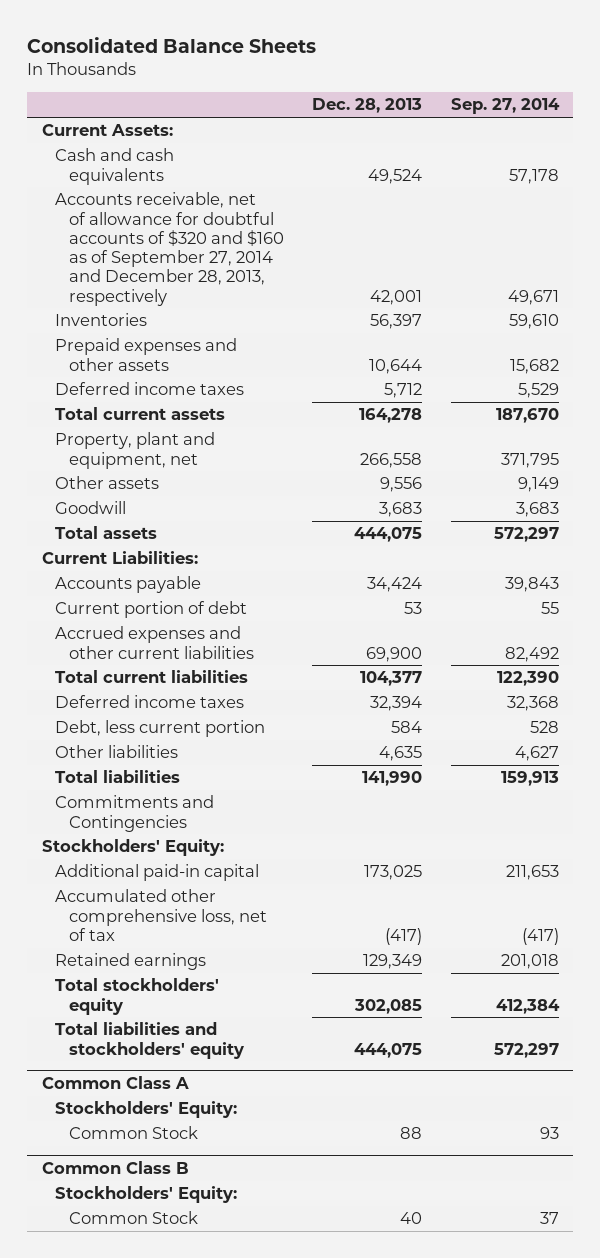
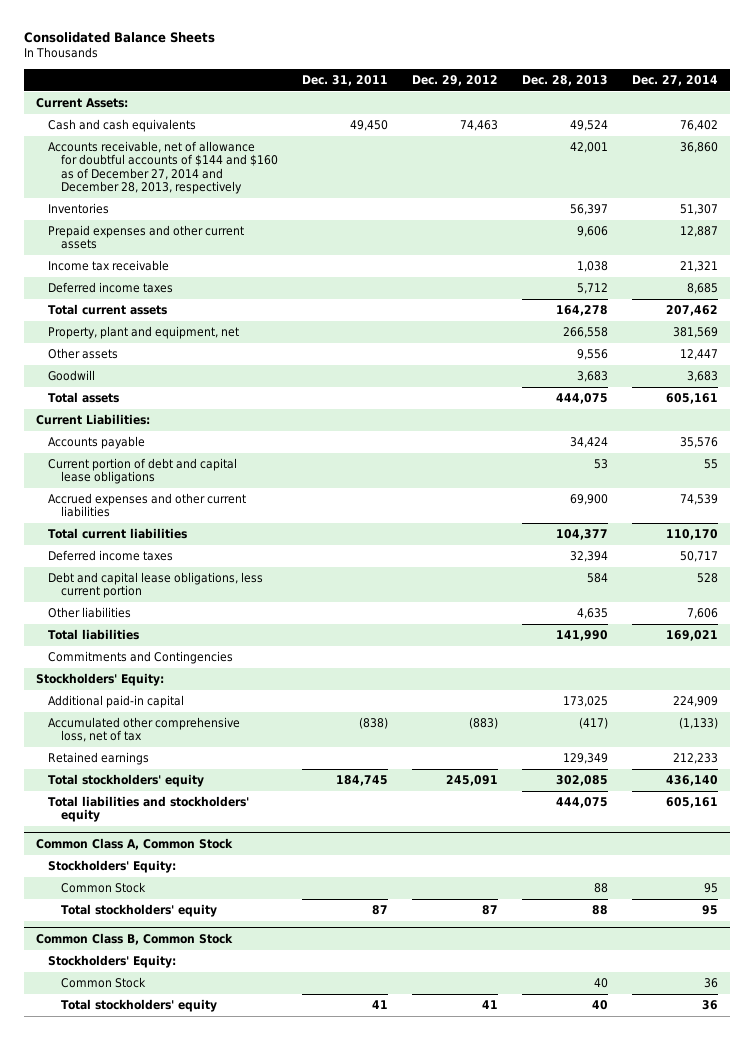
[450,98,560,115] Sep. 27, 2014 -> none
none -> [301,74,388,86] Dec. 31, 2011
none -> [411,74,498,86] Dec. 29, 2012
none -> [632,74,719,86] Dec. 27, 2014
[55,192,284,306] Accounts receivable, net of allowance for doubtful accounts of $320 and $160 as of September 27, 2014 and December 28, 2013, respectively -> [48,141,278,195] Accounts receivable, net of allowance for doubtful accounts of $144 and $160 as of December 27, 2014 and December 28, 2013, respectively
[55,338,238,371] Prepaid expenses and other assets -> [48,225,245,250] Prepaid expenses and other current assets
[369,358,423,374] 10,644 -> [577,226,609,238] 9,606
none -> [48,260,170,272] Income tax receivable
[55,601,248,619] Current portion of debt -> [48,458,238,485] Current portion of debt and capital lease obligations
[55,720,266,738] Debt, less current portion -> [48,572,264,599] Debt and capital lease obligations, less current portion
[41,1075,189,1089] Common Class A -> [35,837,233,850] Common Class A, Common Stock
none -> [60,904,217,918] Total stockholders' equity
[41,1160,189,1174] Common Class B -> [35,932,233,945] Common Class B, Common Stock
none -> [60,999,217,1013] Total stockholders' equity

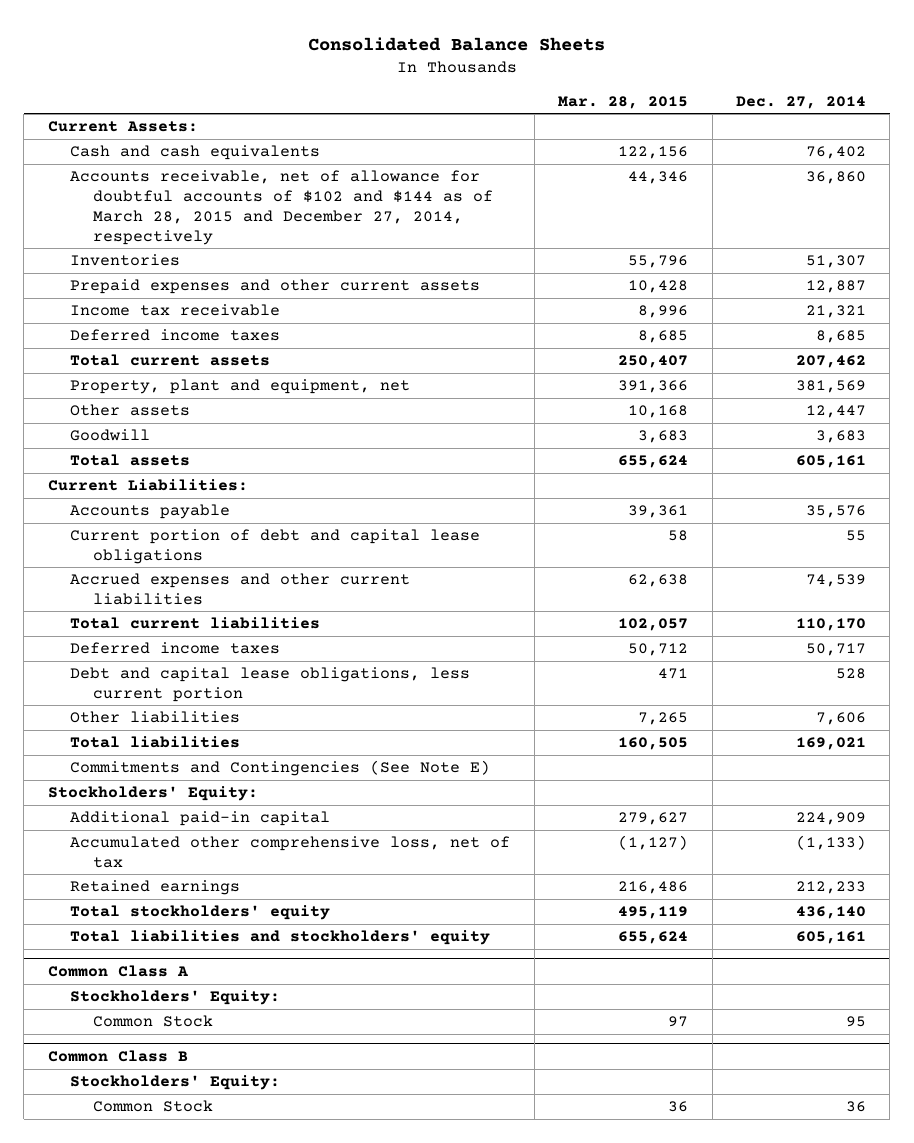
[301,74,388,86] Dec. 31, 2011 -> none
[411,74,498,86] Dec. 29, 2012 -> none
[522,74,609,86] Dec. 28, 2013 -> none
none -> [558,95,689,109] Mar. 28, 2015
[48,141,278,195] Accounts receivable, net of allowance for doubtful accounts of $144 and $160 as of December 27, 2014 and December 28, 2013, respectively -> [70,170,493,245] Accounts receivable, net of allowance for doubtful accounts of $102 and $144 as of March 28, 2015 and December 27, 2014, respectively
[48,651,234,665] Commitments and Contingencies -> [70,760,491,777] Commitments and Contingencies (See Note E)
[35,837,233,850] Common Class A, Common Stock -> [47,965,188,978] Common Class A
[60,904,217,918] Total stockholders' equity -> none
[35,932,233,945] Common Class B, Common Stock -> [47,1050,188,1063] Common Class B
[60,999,217,1013] Total stockholders' equity -> none

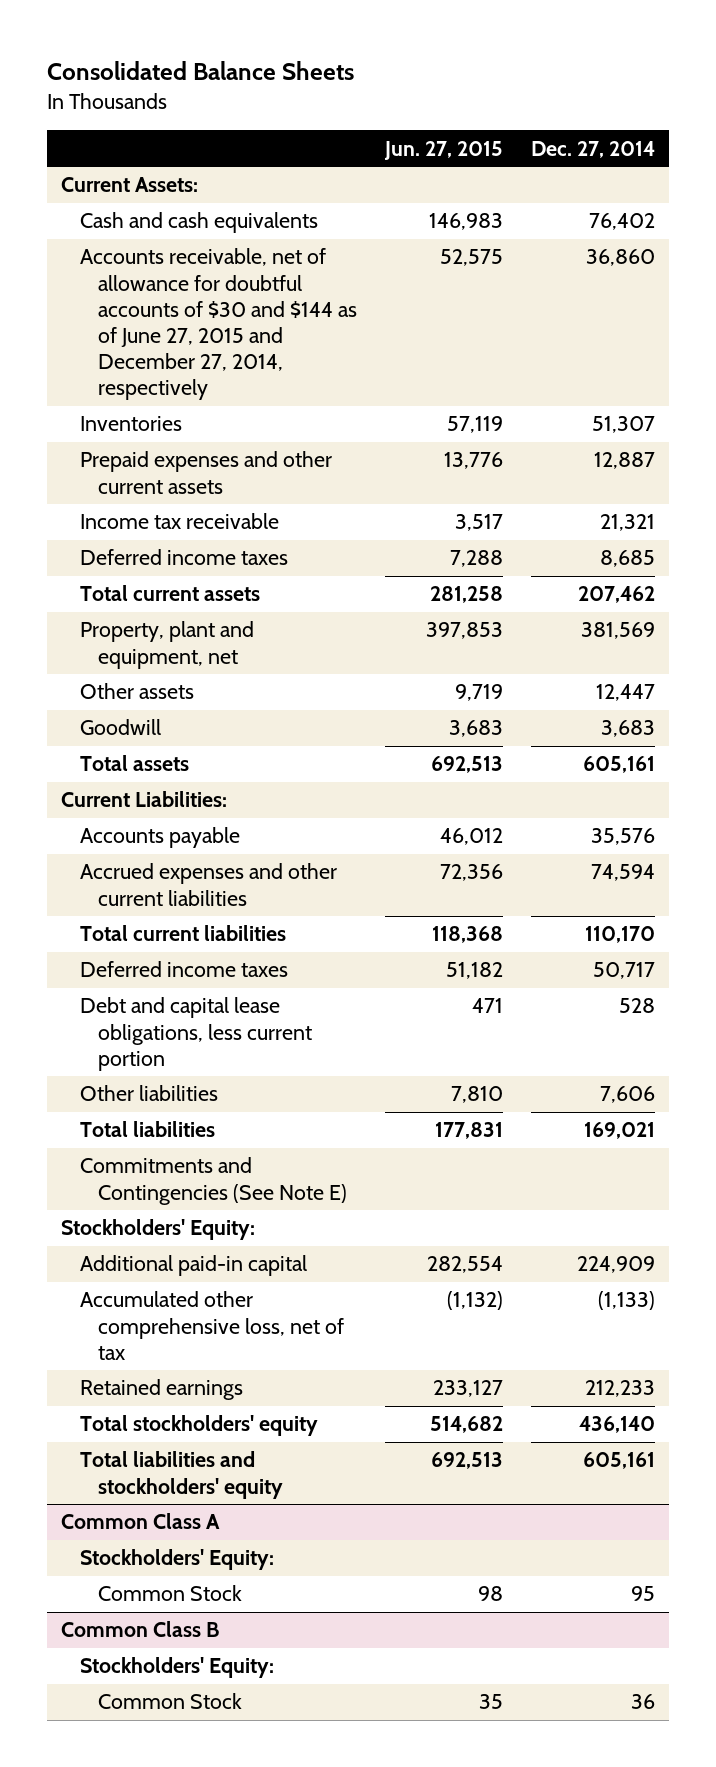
[558,95,689,109] Mar. 28, 2015 -> none
none -> [383,140,503,160] Jun. 27, 2015
[70,170,493,245] Accounts receivable, net of allowance for doubtful accounts of $102 and $144 as of March 28, 2015 and December 27, 2014, respectively -> [79,248,357,401] Accounts receivable, net of allowance for doubtful accounts of $30 and $144 as of June 27, 2015 and December 27, 2014, respectively
[70,529,481,564] Current portion of debt and capital lease obligations -> none
[805,574,866,588] 74,539 -> [590,864,655,882] 74,594

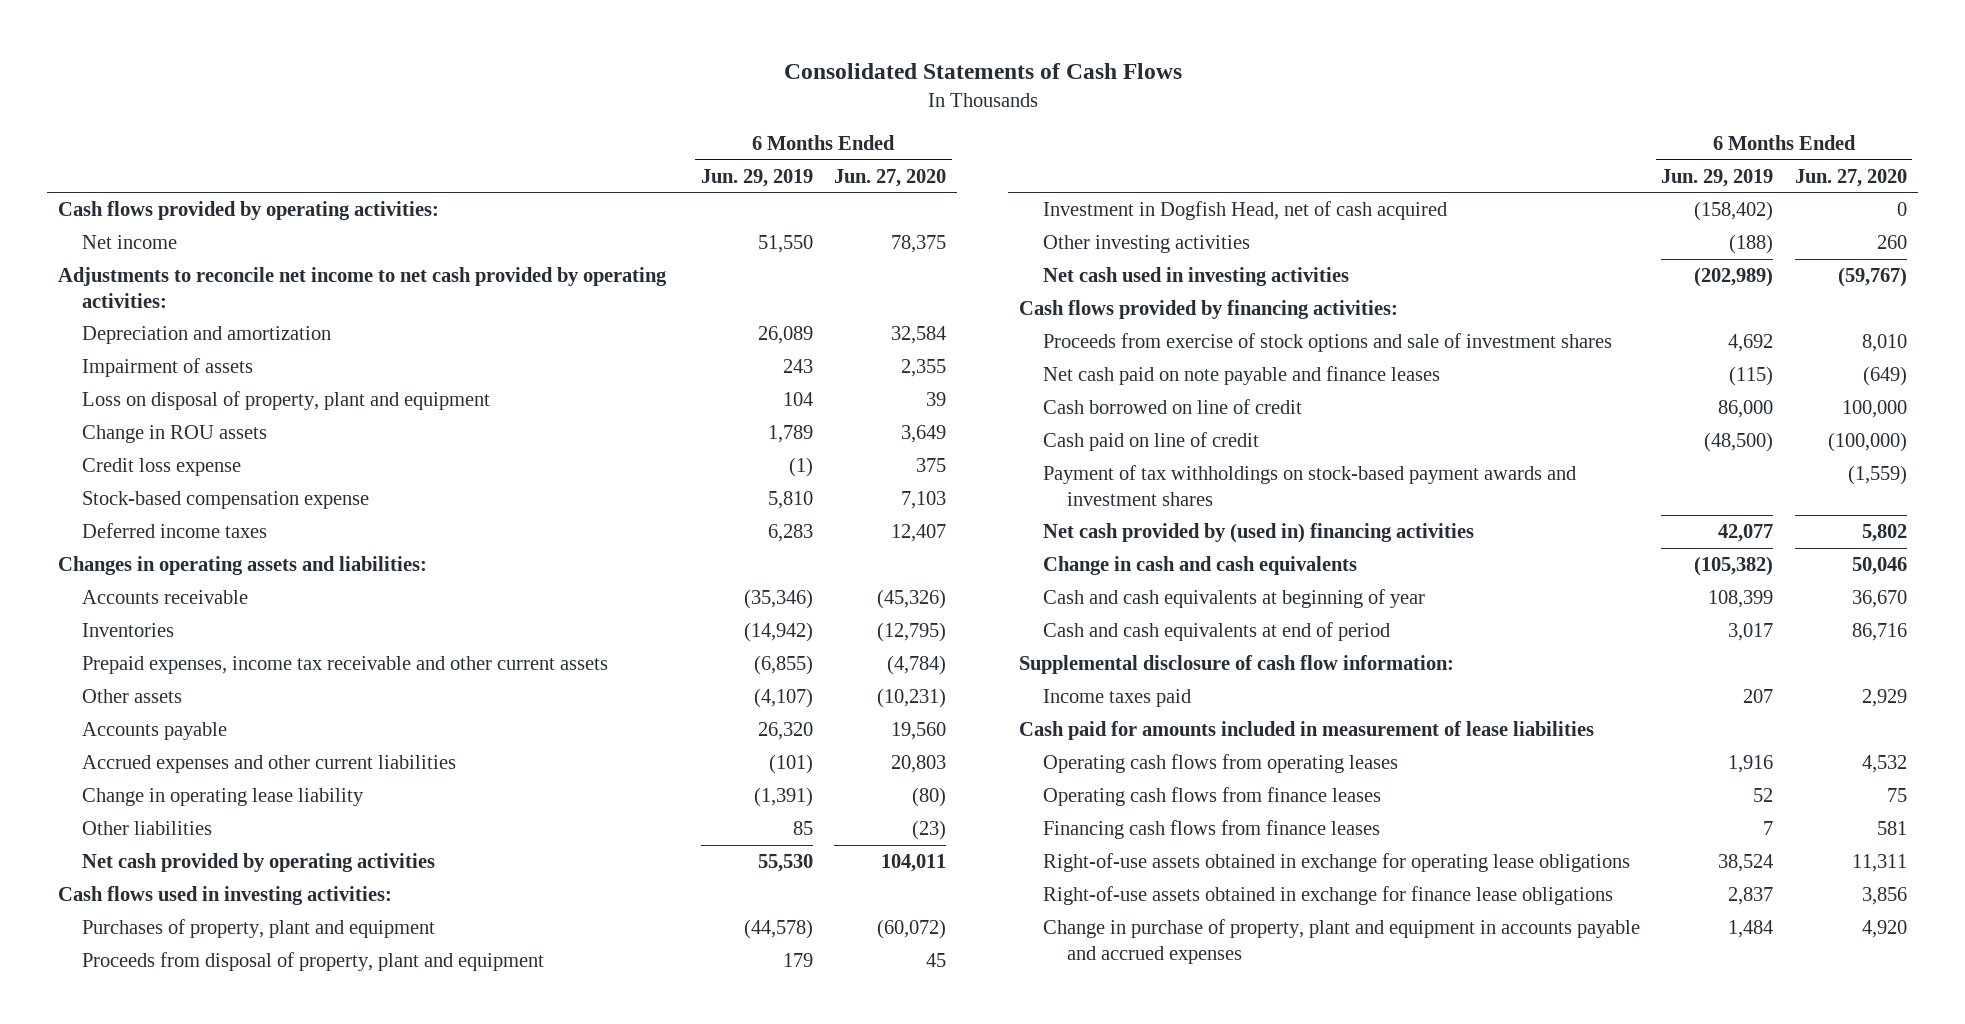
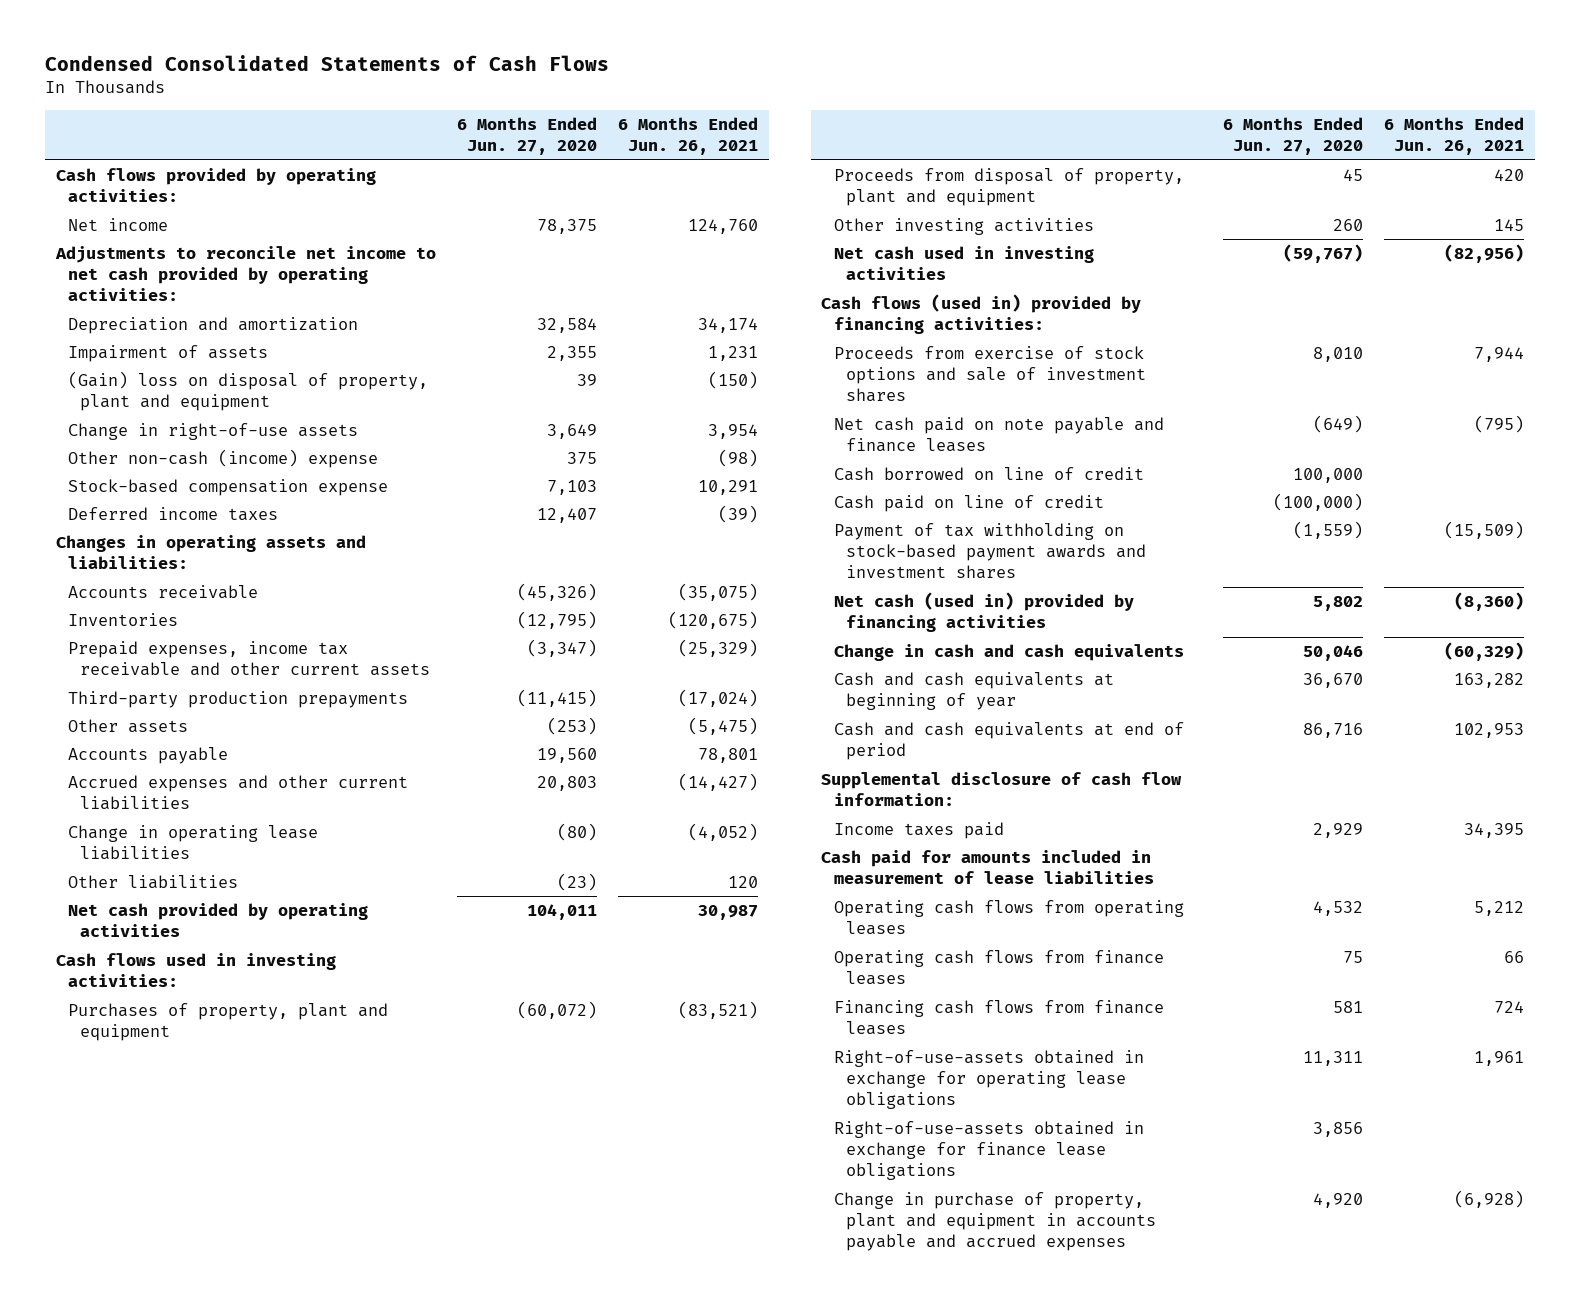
[783,63,1182,80] Consolidated Statements of Cash Flows -> [45,54,610,71] Condensed Consolidated Statements of Cash Flows
[700,168,813,187] Jun. 29, 2019 -> none
none -> [618,117,759,156] 6 Months Ended Jun. 26, 2021
[81,390,490,410] Loss on disposal of property, plant and equipment -> [68,370,429,412] (Gain) loss on disposal of property, plant and equipment
[81,424,267,443] Change in ROU assets -> [68,422,359,440] Change in right-of-use assets
[81,457,241,476] Credit loss expense -> [68,448,379,468] Other non-cash (income) expense
[887,654,947,675] (4,784) -> [527,638,598,657] (3,347)
none -> [68,690,409,708] Third-party production prepayments
[877,687,947,708] (10,231) -> [547,716,598,735] (253)
[81,787,364,806] Change in operating lease liability -> [68,824,319,861] Change in operating lease liabilities
[1042,200,1447,220] Investment in Dogfish Head, net of cash acquired -> none
[1018,299,1398,319] Cash flows provided by financing activities: -> [821,293,1142,335] Cash flows (used in) provided by financing activities:
[1042,464,1576,506] Payment of tax withholdings on stock-based payment awards and investment shares -> [833,522,1146,580] Payment of tax withholding on stock-based payment awards and investment shares
[1042,522,1474,543] Net cash provided by (used in) financing activities -> [833,591,1134,633] Net cash (used in) provided by financing activities
[1042,852,1630,872] Right-of-use assets obtained in exchange for operating lease obligations -> [833,1049,1144,1110] Right-of-use-assets obtained in exchange for operating lease obligations
[1042,885,1613,905] Right-of-use assets obtained in exchange for finance lease obligations -> [833,1120,1144,1181] Right-of-use-assets obtained in exchange for finance lease obligations

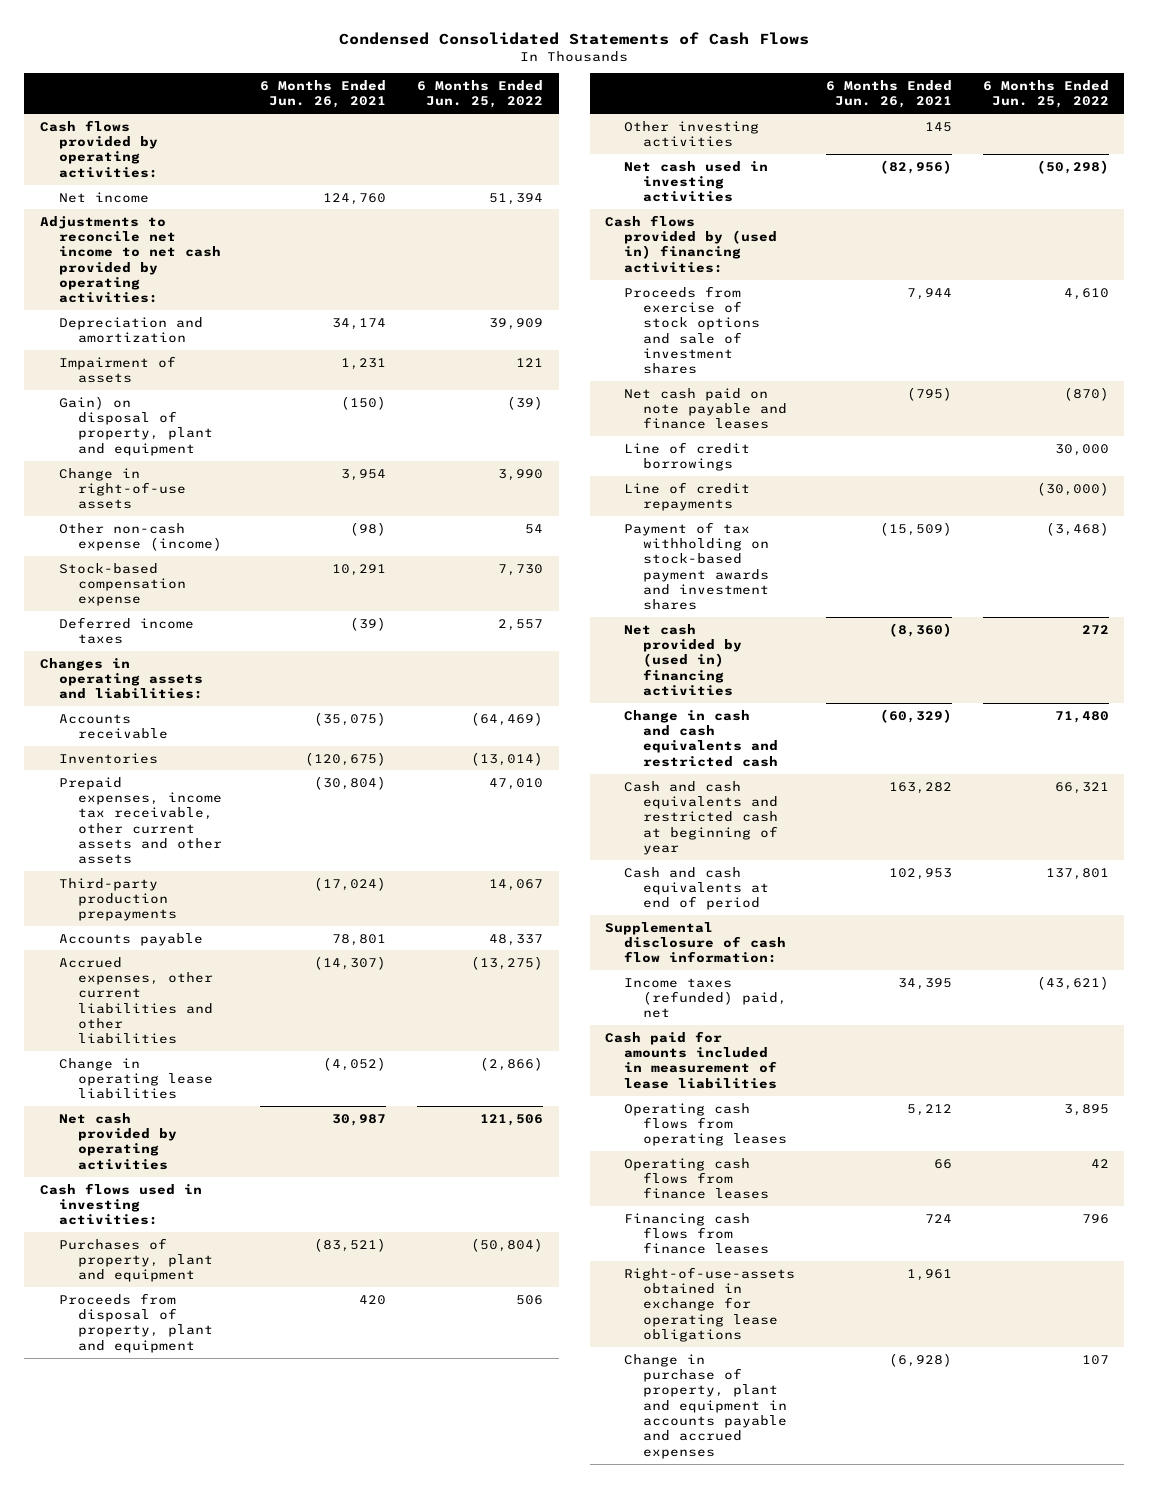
[457,117,598,156] 6 Months Ended Jun. 27, 2020 -> none
none -> [417,79,544,109] 6 Months Ended Jun. 25, 2022
[68,370,429,412] (Gain) loss on disposal of property, plant and equipment -> [58,395,213,456] Gain) on disposal of property, plant and equipment
[68,448,379,468] Other non-cash (income) expense -> [58,522,222,551] Other non-cash expense (income)
[68,640,431,677] Prepaid expenses, income tax receivable and other current assets -> [58,776,222,865] Prepaid expenses, income tax receivable, other current assets and other assets
[678,638,759,657] (25,329) -> [314,775,387,790] (30,804)
[68,718,189,733] Other assets -> none
[68,774,409,811] Accrued expenses and other current liabilities -> [58,956,213,1045] Accrued expenses, other current liabilities and other liabilities
[678,772,759,791] (14,427) -> [314,955,387,970] (14,307)
[68,874,239,889] Other liabilities -> none
[821,293,1142,335] Cash flows (used in) provided by financing activities: -> [605,214,778,273] Cash flows provided by (used in) financing activities:
[833,466,1144,481] Cash borrowed on line of credit -> [624,441,751,471] Line of credit borrowings
[833,494,1104,512] Cash paid on line of credit -> [624,481,751,511] Line of credit repayments
[833,591,1134,633] Net cash (used in) provided by financing activities -> [624,623,743,697] Net cash provided by (used in) financing activities
[833,643,1184,661] Change in cash and cash equivalents -> [624,709,779,767] Change in cash and cash equivalents and restricted cash
[833,671,1114,711] Cash and cash equivalents at beginning of year -> [624,780,779,856] Cash and cash equivalents and restricted cash at beginning of year
[833,821,1004,839] Income taxes paid -> [624,977,788,1019] Income taxes (refunded) paid, net
[833,1120,1144,1181] Right-of-use-assets obtained in exchange for finance lease obligations -> none

